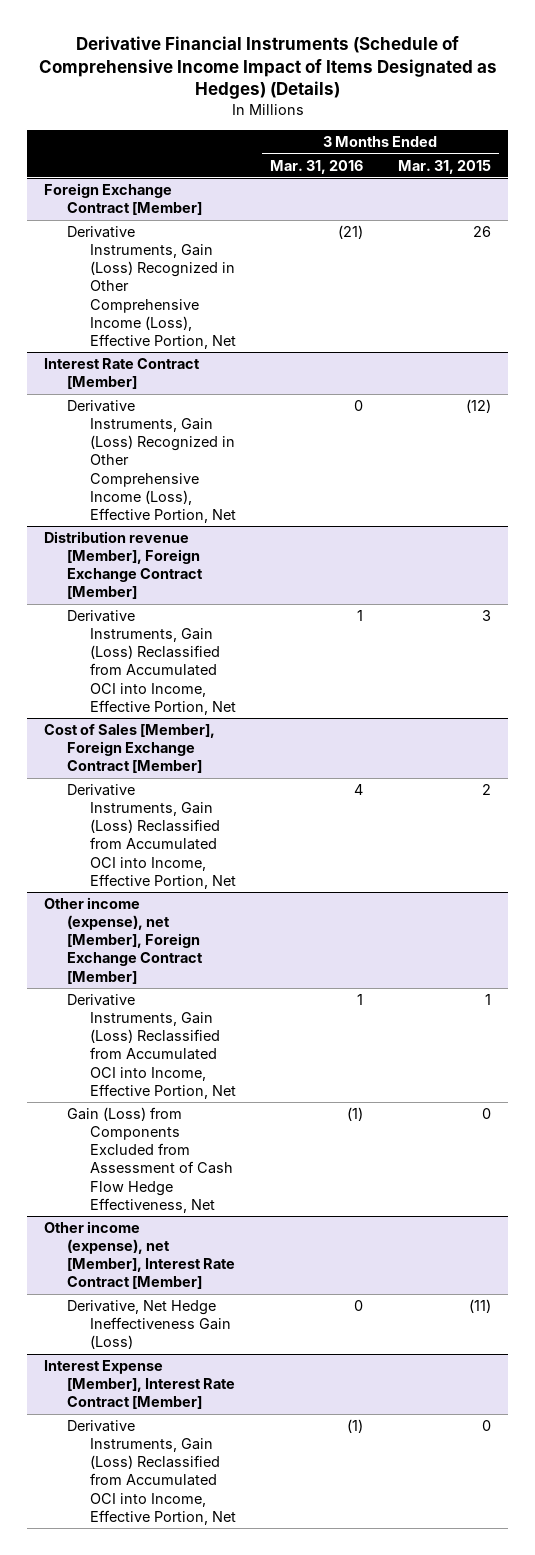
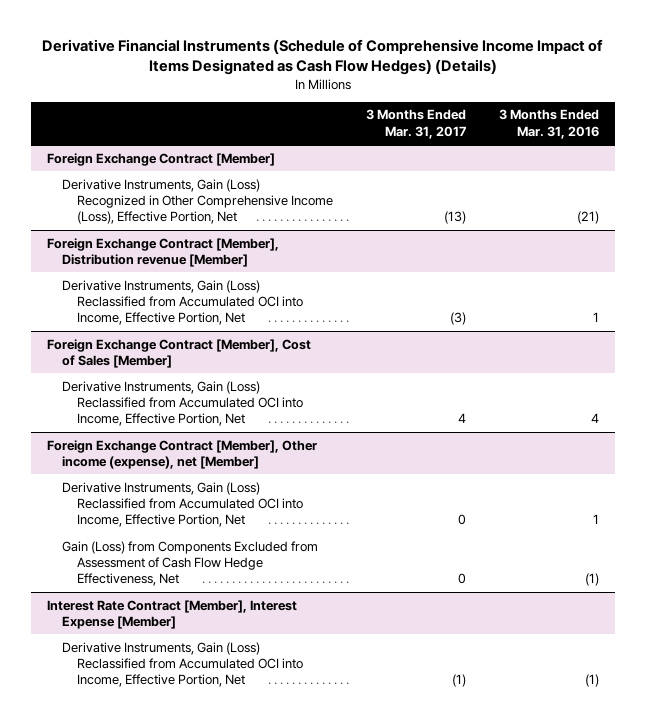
[38,35,497,100] Derivative Financial Instruments (Schedule of Comprehensive Income Impact of Items Designated as Hedges) (Details) -> [42,38,604,76] Derivative Financial Instruments (Schedule of Comprehensive Income Impact of Items Designated as Cash Flow Hedges) (Details)
[397,159,491,174] Mar. 31, 2015 -> none
none -> [365,109,466,139] 3 Months Ended Mar. 31, 2017
[44,358,201,390] Interest Rate Contract [Member] -> none
[67,400,236,523] Derivative Instruments, Gain (Loss) Recognized in Other Comprehensive Income (Loss), Effective Portion, Net -> none
[44,531,204,600] Distribution revenue [Member], Foreign Exchange Contract [Member] -> [47,237,280,268] Foreign Exchange Contract [Member], Distribution revenue [Member]
[44,724,216,774] Cost of Sales [Member], Foreign Exchange Contract [Member] -> [47,338,312,369] Foreign Exchange Contract [Member], Cost of Sales [Member]
[44,897,204,984] Other income (expense), net [Member], Foreign Exchange Contract [Member] -> [47,439,318,470] Foreign Exchange Contract [Member], Other income (expense), net [Member]
[44,1221,236,1290] Other income (expense), net [Member], Interest Rate Contract [Member] -> none
[67,1300,231,1350] Derivative, Net Hedge Ineffectiveness Gain (Loss) -> none
[44,1360,236,1410] Interest Expense [Member], Interest Rate Contract [Member] -> [47,599,298,630] Interest Rate Contract [Member], Interest Expense [Member]

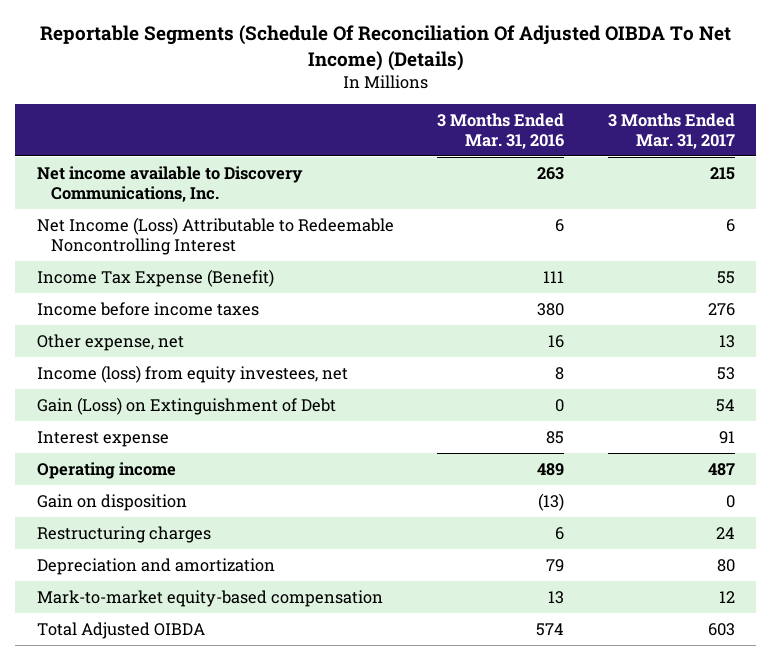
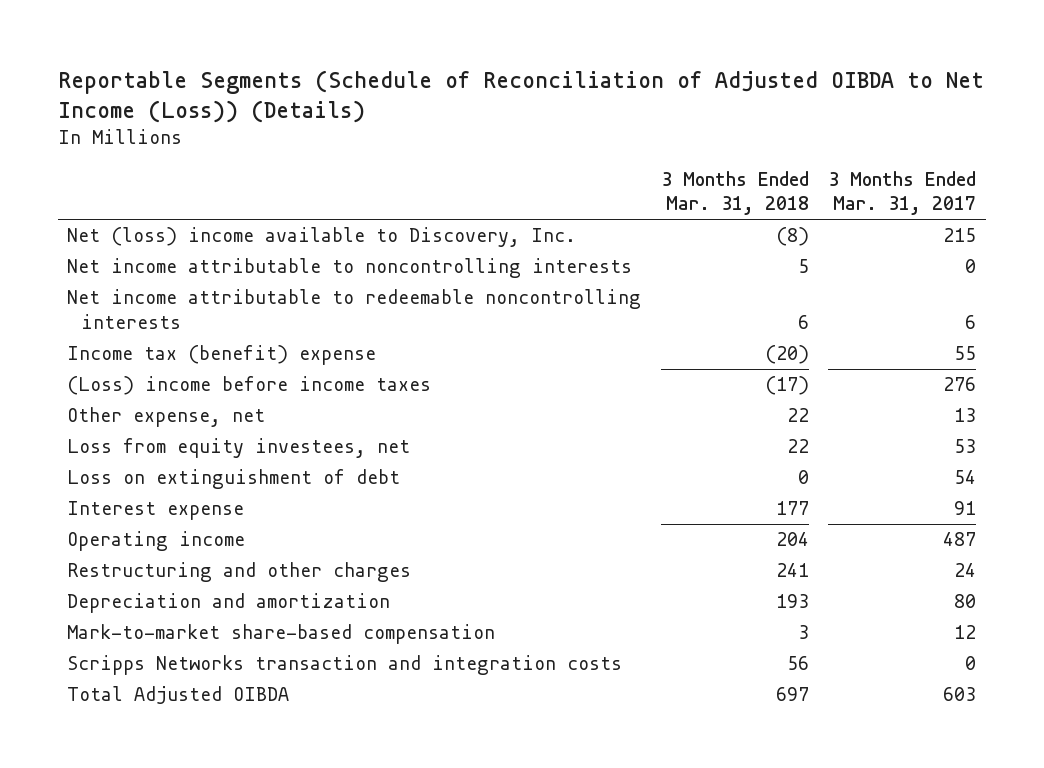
[39,25,731,71] Reportable Segments (Schedule Of Reconciliation Of Adjusted OIBDA To Net Income) (Details) -> [57,69,984,123] Reportable Segments (Schedule of Reconciliation of Adjusted OIBDA to Net Income (Loss)) (Details)
[437,112,565,149] 3 Months Ended Mar. 31, 2016 -> none
none -> [660,170,809,216] 3 Months Ended Mar. 31, 2018
[36,165,303,202] Net income available to Discovery Communications, Inc. -> [67,227,577,248] Net (loss) income available to Discovery, Inc.
none -> [67,258,633,279] Net income attributable to noncontrolling interests
[36,216,394,255] Net Income (Loss) Attributable to Redeemable Noncontrolling Interest -> [67,289,642,330] Net income attributable to redeemable noncontrolling interests
[36,268,274,287] Income Tax Expense (Benefit) -> [67,345,377,366] Income tax (benefit) expense
[36,301,259,316] Income before income taxes -> [67,376,432,396] (Loss) income before income taxes
[36,364,348,383] Income (loss) from equity investees, net -> [67,438,411,459] Loss from equity investees, net
[36,396,336,415] Gain (Loss) on Extinguishment of Debt -> [67,469,401,490] Loss on extinguishment of debt
[36,493,187,511] Gain on disposition -> none
[36,525,211,543] Restructuring charges -> [67,562,412,583] Restructuring and other charges
[36,589,383,607] Mark-to-market equity-based compensation -> [67,624,496,645] Mark-to-market share-based compensation
none -> [67,655,623,676] Scripps Networks transaction and integration costs

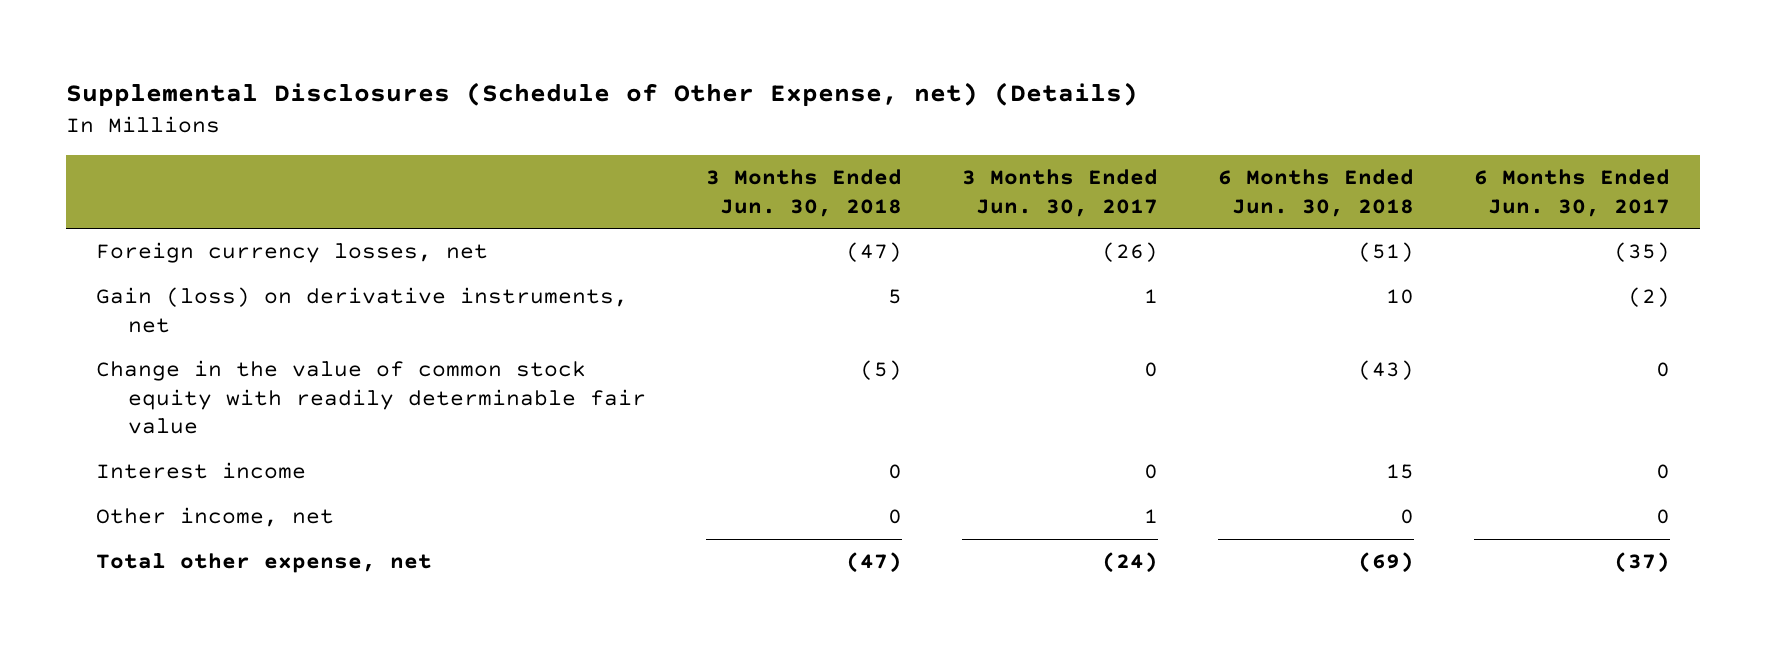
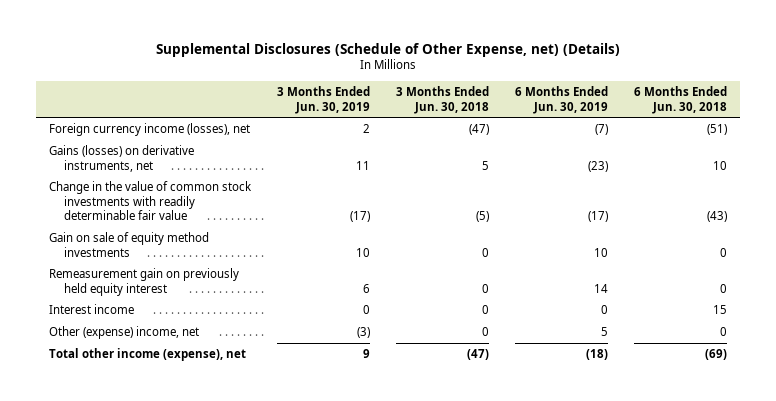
[962,168,1159,217] 3 Months Ended Jun. 30, 2017 -> none
[1474,168,1671,217] 6 Months Ended Jun. 30, 2017 -> none
none -> [276,85,370,114] 3 Months Ended Jun. 30, 2019
none -> [515,85,609,114] 6 Months Ended Jun. 30, 2019
[95,242,488,264] Foreign currency losses, net -> [48,123,250,137] Foreign currency income (losses), net
[95,287,628,333] Gain (loss) on derivative instruments, net -> [48,145,194,172] Gains (losses) on derivative instruments, net
[95,360,647,435] Change in the value of common stock equity with readily determinable fair value -> [48,181,252,221] Change in the value of common stock investments with readily determinable fair value
none -> [48,232,209,257] Gain on sale of equity method investments
none -> [48,268,239,296] Remeasurement gain on previously held equity interest
[95,507,334,528] Other income, net -> [48,326,199,340] Other (expense) income, net
[95,553,432,574] Total other expense, net -> [48,348,246,362] Total other income (expense), net

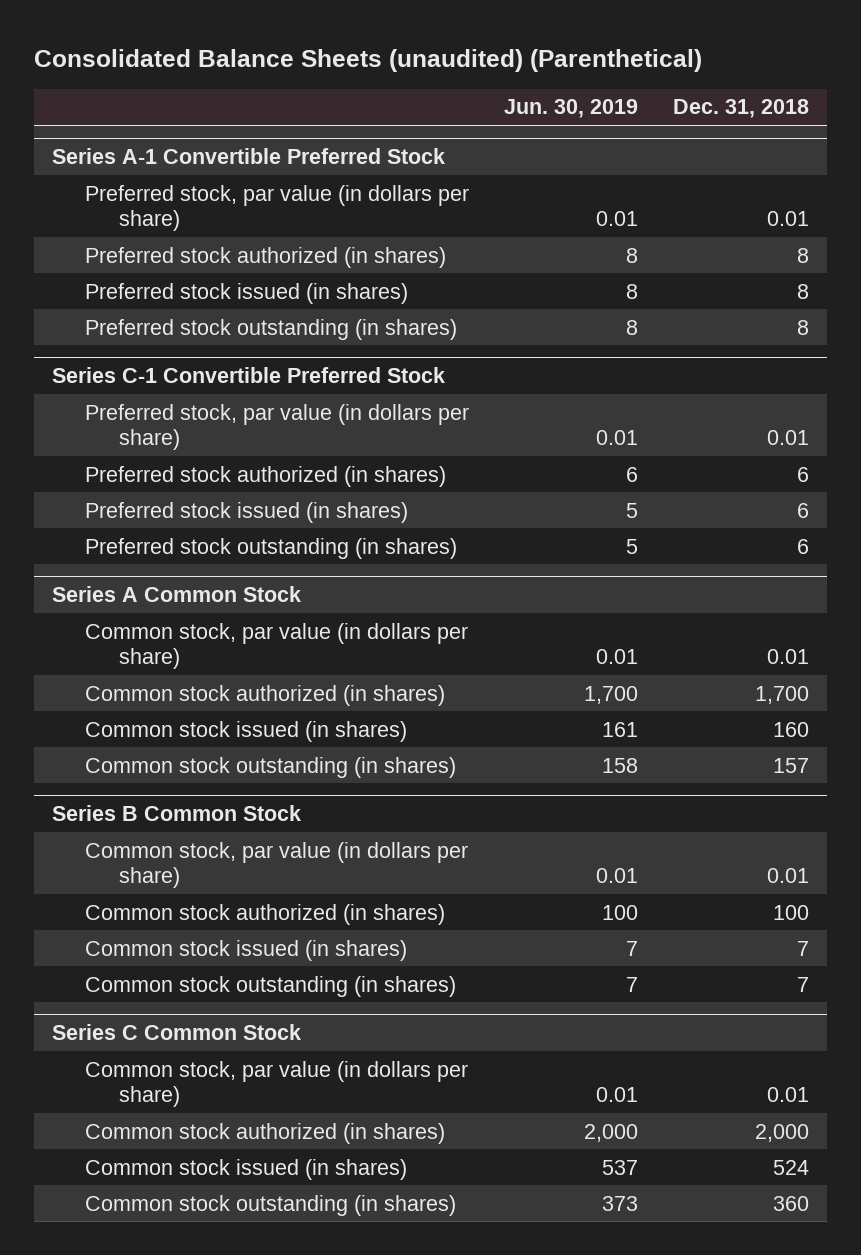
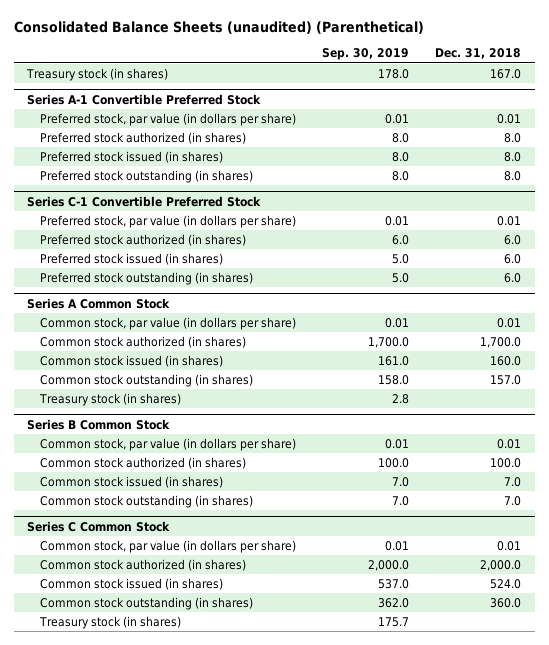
[504,99,639,119] Jun. 30, 2019 -> none
none -> [321,48,409,61] Sep. 30, 2019
none -> [26,67,169,81] Treasury stock (in shares)
[797,247,810,263] 8 -> [504,132,522,143] 8.0
[797,283,810,299] 8 -> [504,151,522,162] 8.0
[797,319,810,335] 8 -> [504,170,522,181] 8.0
[797,466,810,482] 6 -> [504,234,522,245] 6.0
[797,502,810,518] 6 -> [504,253,522,264] 6.0
[797,538,810,554] 6 -> [504,272,522,283] 6.0
[755,685,810,704] 1,700 -> [480,336,522,348] 1,700.0
[773,721,810,737] 160 -> [490,355,522,366] 160.0
[773,757,810,773] 157 -> [490,374,522,385] 157.0
none -> [38,392,181,406] Treasury stock (in shares)
[773,904,810,920] 100 -> [490,457,522,468] 100.0
[797,940,810,956] 7 -> [504,476,522,487] 7.0
[797,976,810,992] 7 -> [504,495,522,506] 7.0
[755,1123,810,1142] 2,000 -> [480,559,522,571] 2,000.0
[773,1159,810,1175] 524 -> [490,578,522,589] 524.0
[773,1195,810,1211] 360 -> [490,597,522,608] 360.0
none -> [38,615,181,629] Treasury stock (in shares)

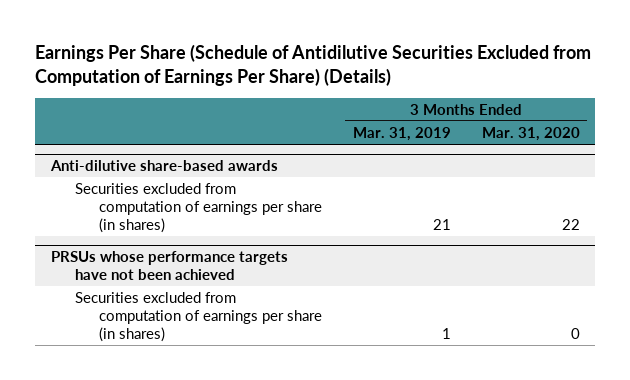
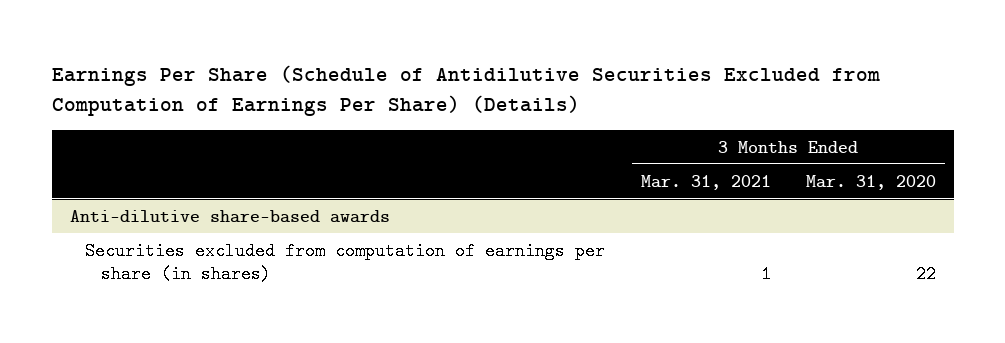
[353,126,452,141] Mar. 31, 2019 -> none
none -> [640,174,771,190] Mar. 31, 2021
[50,251,288,281] PRSUs whose performance targets have not been achieved -> none
[75,292,323,343] Securities excluded from computation of earnings per share (in shares) -> none

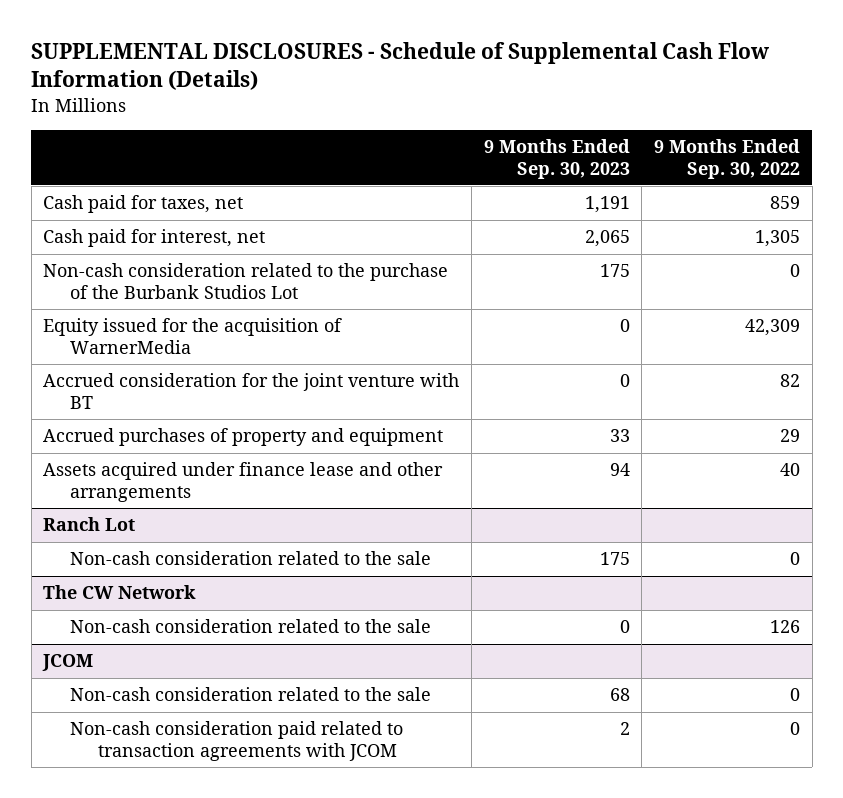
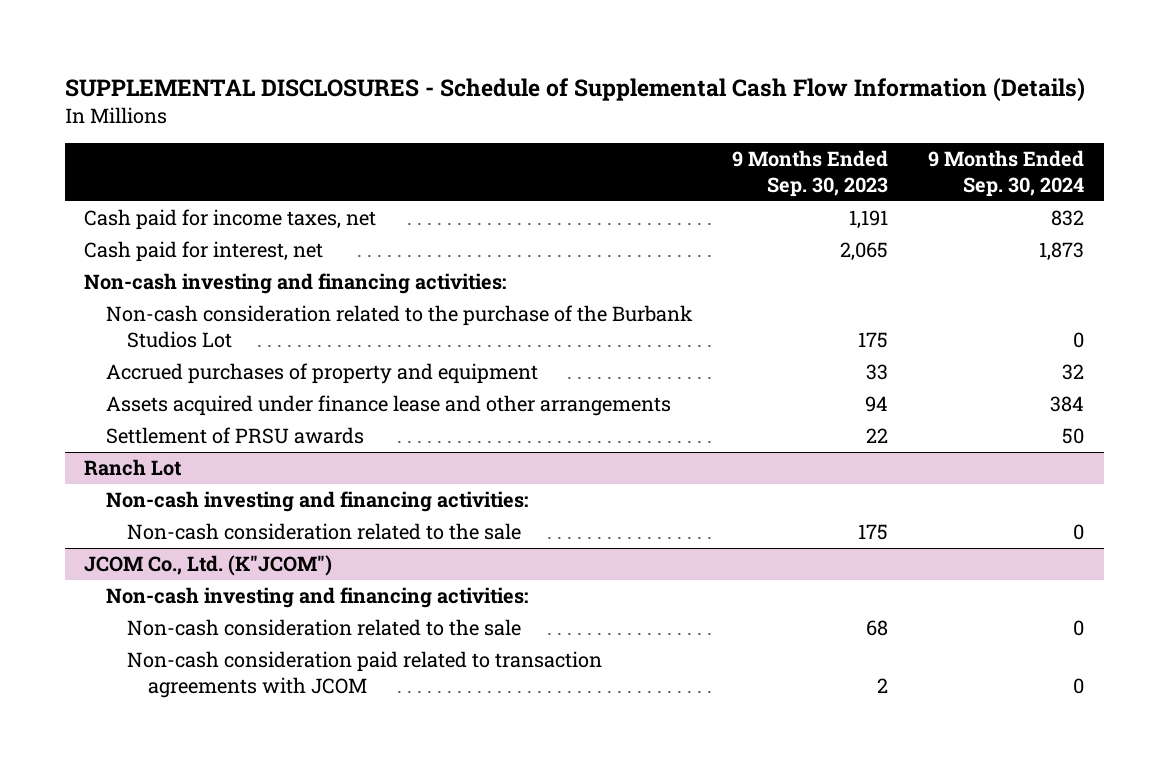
[653,139,800,179] 9 Months Ended Sep. 30, 2022 -> none
none -> [928,150,1085,197] 9 Months Ended Sep. 30, 2024
[43,195,244,214] Cash paid for taxes, net -> [84,209,377,231] Cash paid for income taxes, net
none -> [84,273,507,295] Non-cash investing and financing activities:
[43,318,343,354] Equity issued for the acquisition of WarnerMedia -> none
[43,373,460,409] Accrued consideration for the joint venture with BT -> none
none -> [105,427,364,445] Settlement of PRSU awards
none -> [105,491,528,513] Non-cash investing and financing activities:
[43,585,197,600] The CW Network -> none
[70,619,432,634] Non-cash consideration related to the sale -> none
[42,654,94,672] JCOM -> [84,555,333,577] JCOM Co., Ltd. (K"JCOM")
none -> [105,587,528,609] Non-cash investing and financing activities:

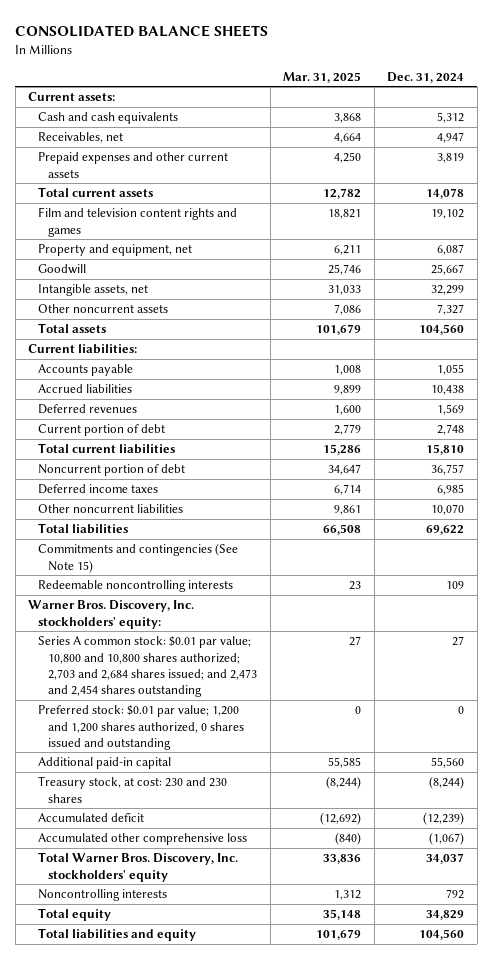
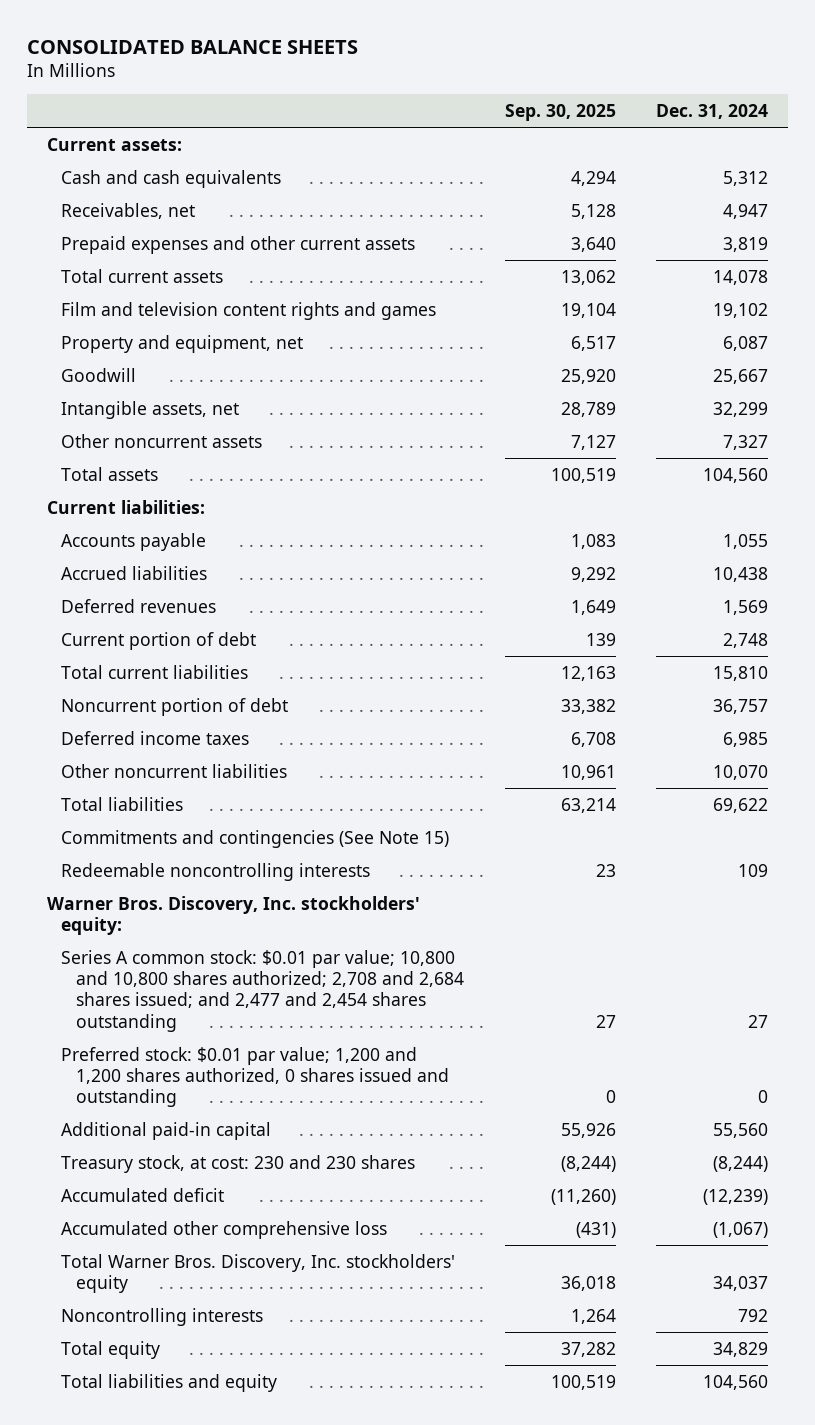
[283,71,362,83] Mar. 31, 2025 -> none
none -> [504,104,616,122] Sep. 30, 2025
[38,636,257,698] Series A common stock: $0.01 par value; 10,800 and 10,800 shares authorized; 2,703 and 2,684 shares issued; and 2,473 and 2,454 shares outstanding -> [61,949,464,1032] Series A common stock: $0.01 par value; 10,800 and 10,800 shares authorized; 2,708 and 2,684 shares issued; and 2,477 and 2,454 shares outstanding

